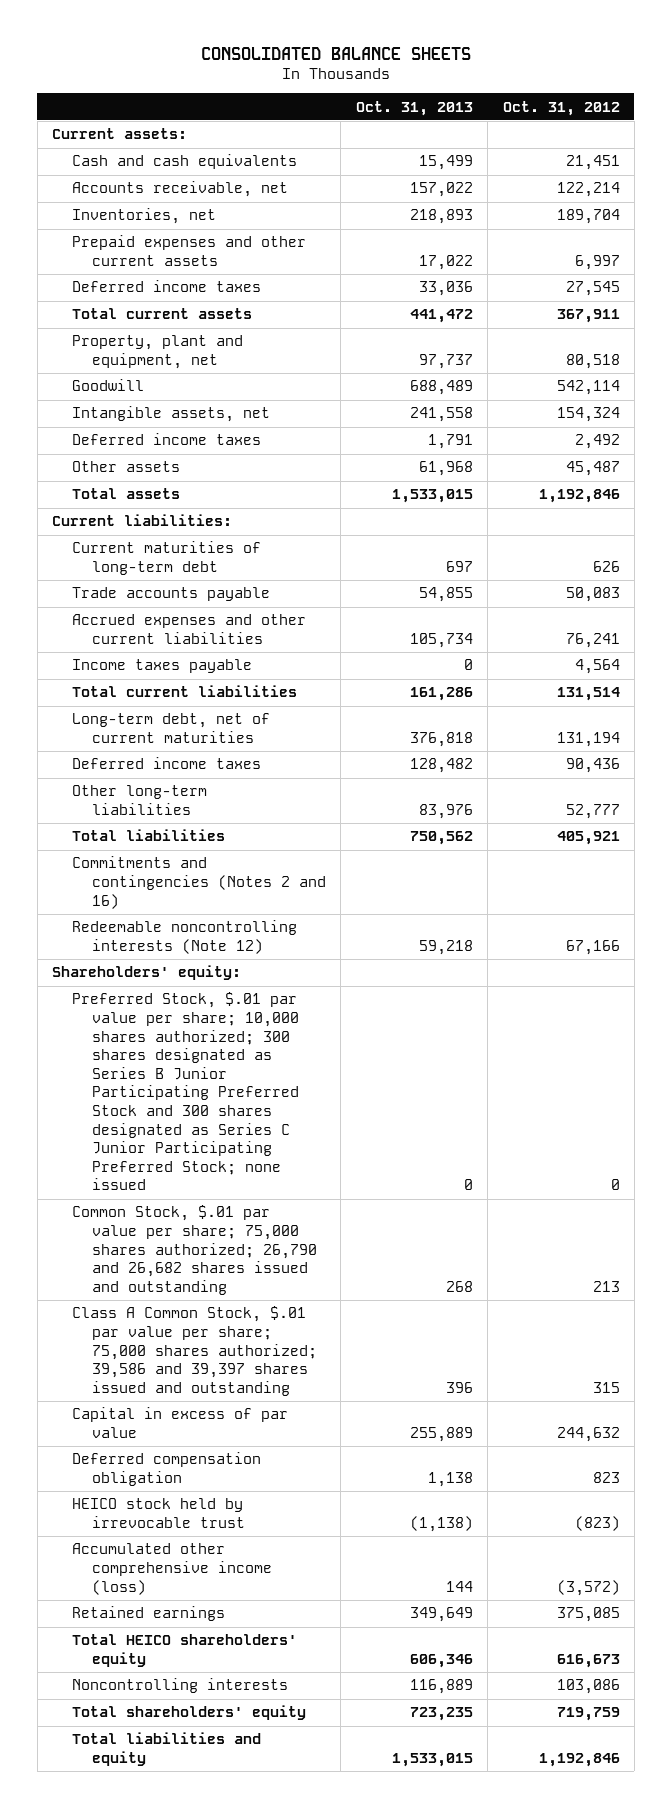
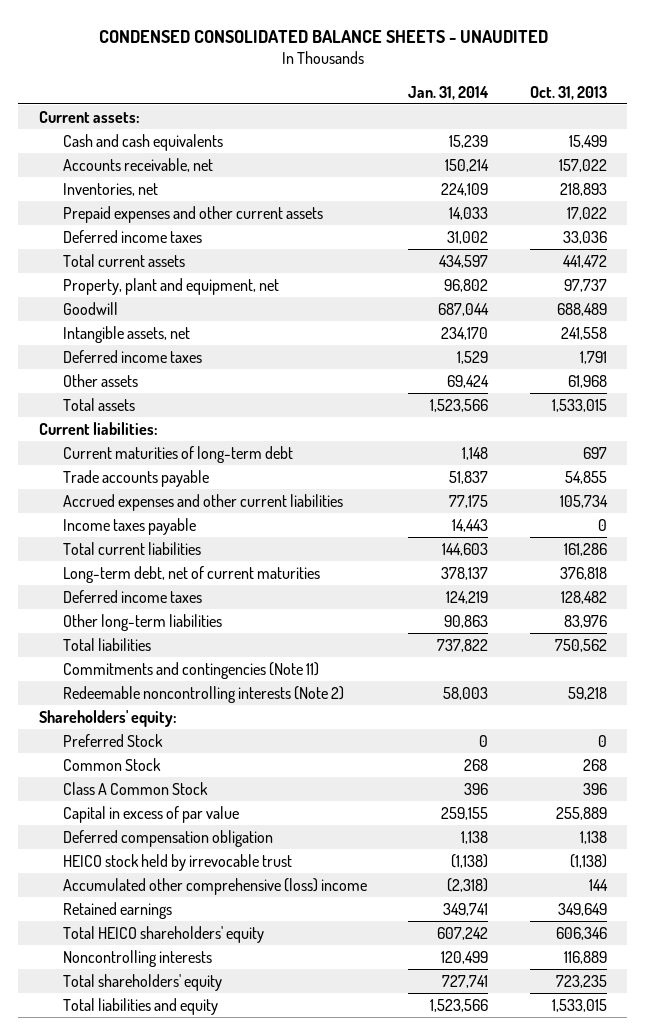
[200,46,471,60] CONSOLIDATED BALANCE SHEETS -> [98,29,548,43] CONDENSED CONSOLIDATED BALANCE SHEETS - UNAUDITED
[502,100,620,116] Oct. 31, 2012 -> none
none -> [408,85,490,100] Jan. 31, 2014
[72,856,326,909] Commitments and contingencies (Notes 2 and 16) -> [62,661,319,679] Commitments and contingencies (Note 11)
[72,920,298,954] Redeemable noncontrolling interests (Note 12) -> [62,685,344,703] Redeemable noncontrolling interests (Note 2)
[72,992,299,1191] Preferred Stock, $.01 par value per share; 10,000 shares authorized; 300 shares designated as Series B Junior Participating Preferred Stock and 300 shares designated as Series C Junior Participating Preferred Stock; none issued -> [62,733,163,747] Preferred Stock
[72,1205,317,1295] Common Stock, $.01 par value per share; 75,000 shares authorized; 26,790 and 26,682 shares issued and outstanding -> [62,757,161,771] Common Stock
[72,1306,317,1396] Class A Common Stock, $.01 par value per share; 75,000 shares authorized; 39,586 and 39,397 shares issued and outstanding -> [62,781,208,795] Class A Common Stock
[72,1543,272,1595] Accumulated other comprehensive income (loss) -> [62,877,367,895] Accumulated other comprehensive (loss) income

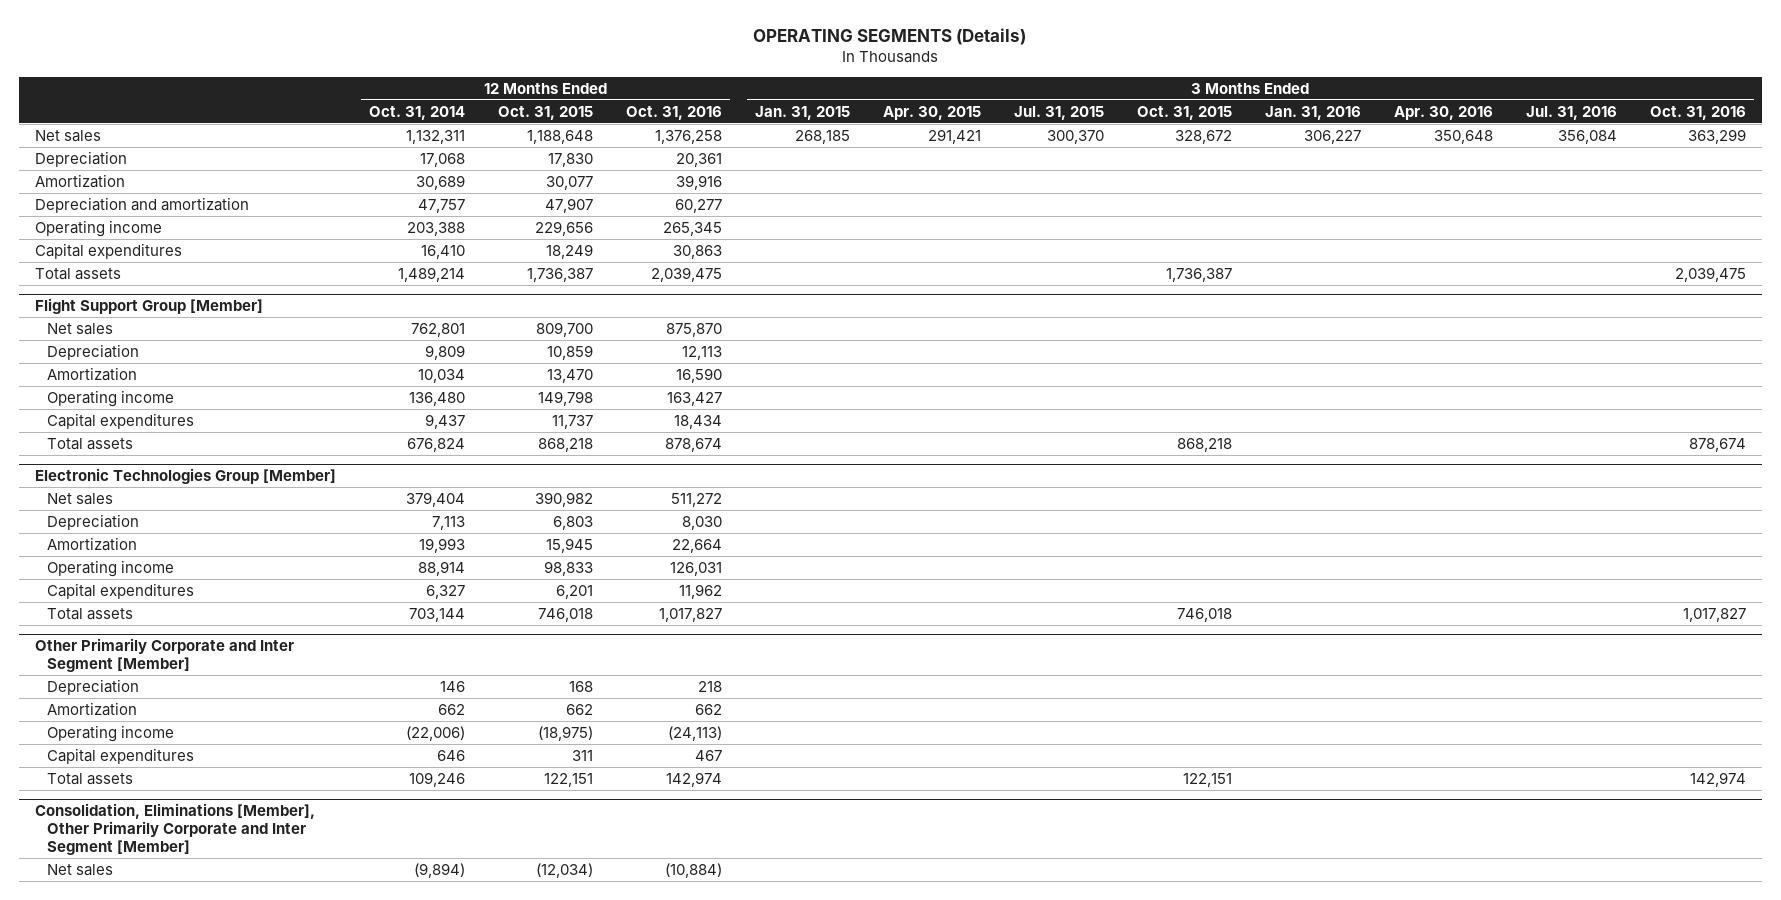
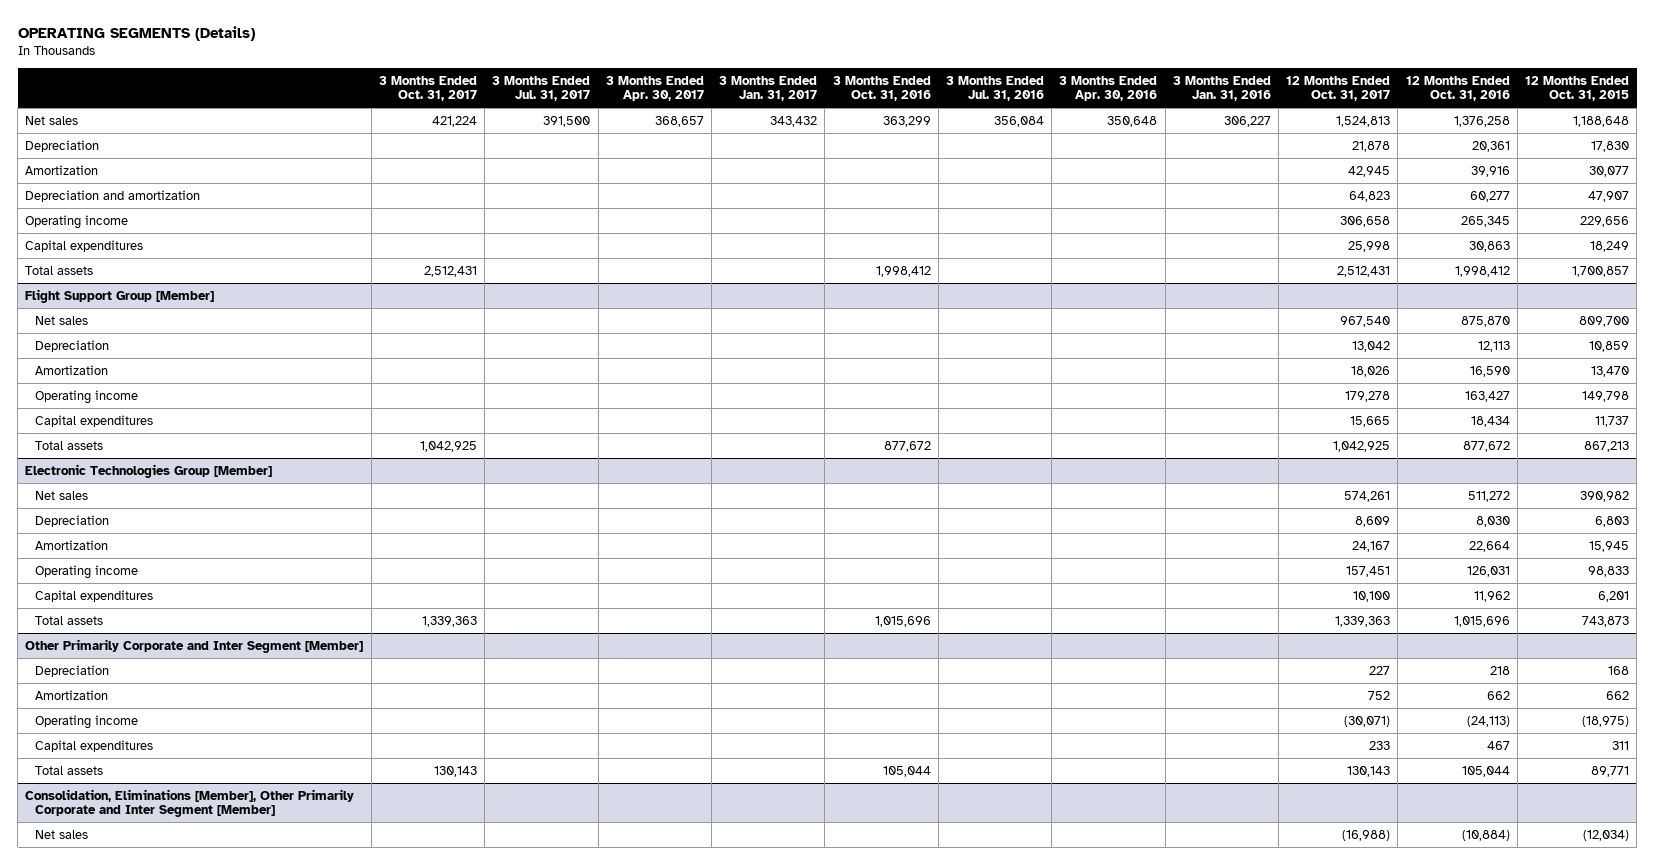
[369,105,466,120] Oct. 31, 2014 -> none
[754,105,850,120] Jan. 31, 2015 -> none
[882,105,981,120] Apr. 30, 2015 -> none
[1013,105,1104,120] Jul. 31, 2015 -> none
[1136,105,1232,120] Oct. 31, 2015 -> none
none -> [378,75,477,102] 3 Months Ended Oct. 31, 2017
none -> [492,75,591,102] 3 Months Ended Jul. 31, 2017
none -> [605,75,704,102] 3 Months Ended Apr. 30, 2017
none -> [719,75,818,102] 3 Months Ended Jan. 31, 2017
none -> [1286,75,1391,102] 12 Months Ended Oct. 31, 2017
[527,267,594,282] 1,736,387 -> [1572,265,1630,277] 1,700,857
[651,266,723,282] 2,039,475 -> [1454,265,1510,277] 1,998,412
[1674,266,1746,282] 2,039,475 -> [875,265,931,277] 1,998,412
[538,437,594,452] 868,218 -> [1584,440,1630,452] 867,213
[665,437,723,452] 878,674 -> [1462,440,1510,452] 877,672
[1688,437,1746,452] 878,674 -> [883,440,931,452] 877,672
[538,607,594,622] 746,018 -> [1582,615,1630,627] 743,873
[659,607,723,622] 1,017,827 -> [1453,615,1510,627] 1,015,696
[1682,607,1746,622] 1,017,827 -> [874,615,931,627] 1,015,696
[544,772,594,787] 122,151 -> [1591,765,1630,777] 89,771
[666,771,723,787] 142,974 -> [1461,765,1510,777] 105,044
[1689,771,1746,787] 142,974 -> [882,765,931,777] 105,044

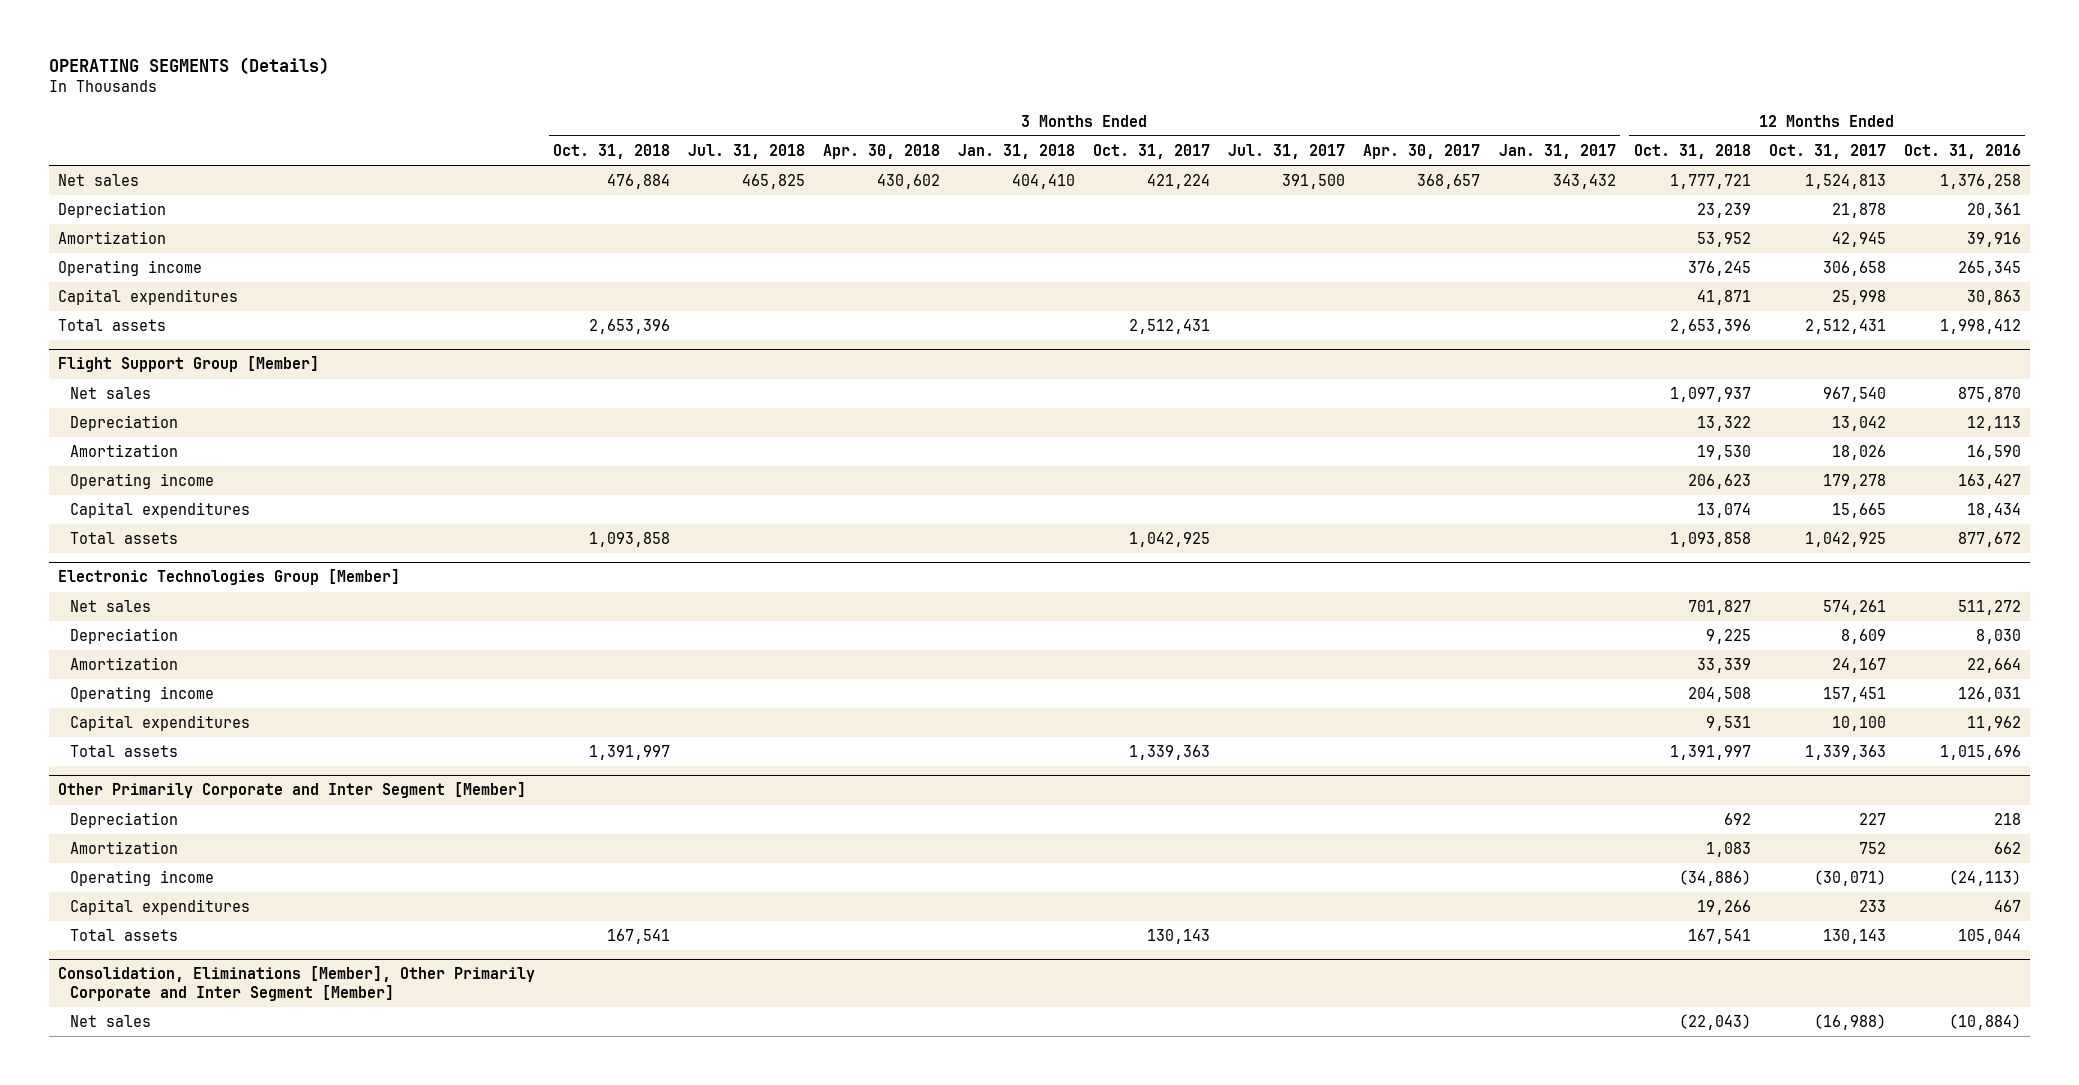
[832,75,931,102] 3 Months Ended Oct. 31, 2016 -> none
[945,75,1044,102] 3 Months Ended Jul. 31, 2016 -> none
[1059,75,1158,102] 3 Months Ended Apr. 30, 2016 -> none
[1172,75,1271,102] 3 Months Ended Jan. 31, 2016 -> none
[1525,75,1630,102] 12 Months Ended Oct. 31, 2015 -> none
none -> [553,144,671,160] Oct. 31, 2018
none -> [688,144,806,160] Jul. 31, 2018
none -> [823,144,941,160] Apr. 30, 2018
none -> [958,144,1076,160] Jan. 31, 2018
none -> [1633,144,1751,160] Oct. 31, 2018
[25,189,201,202] Depreciation and amortization -> none

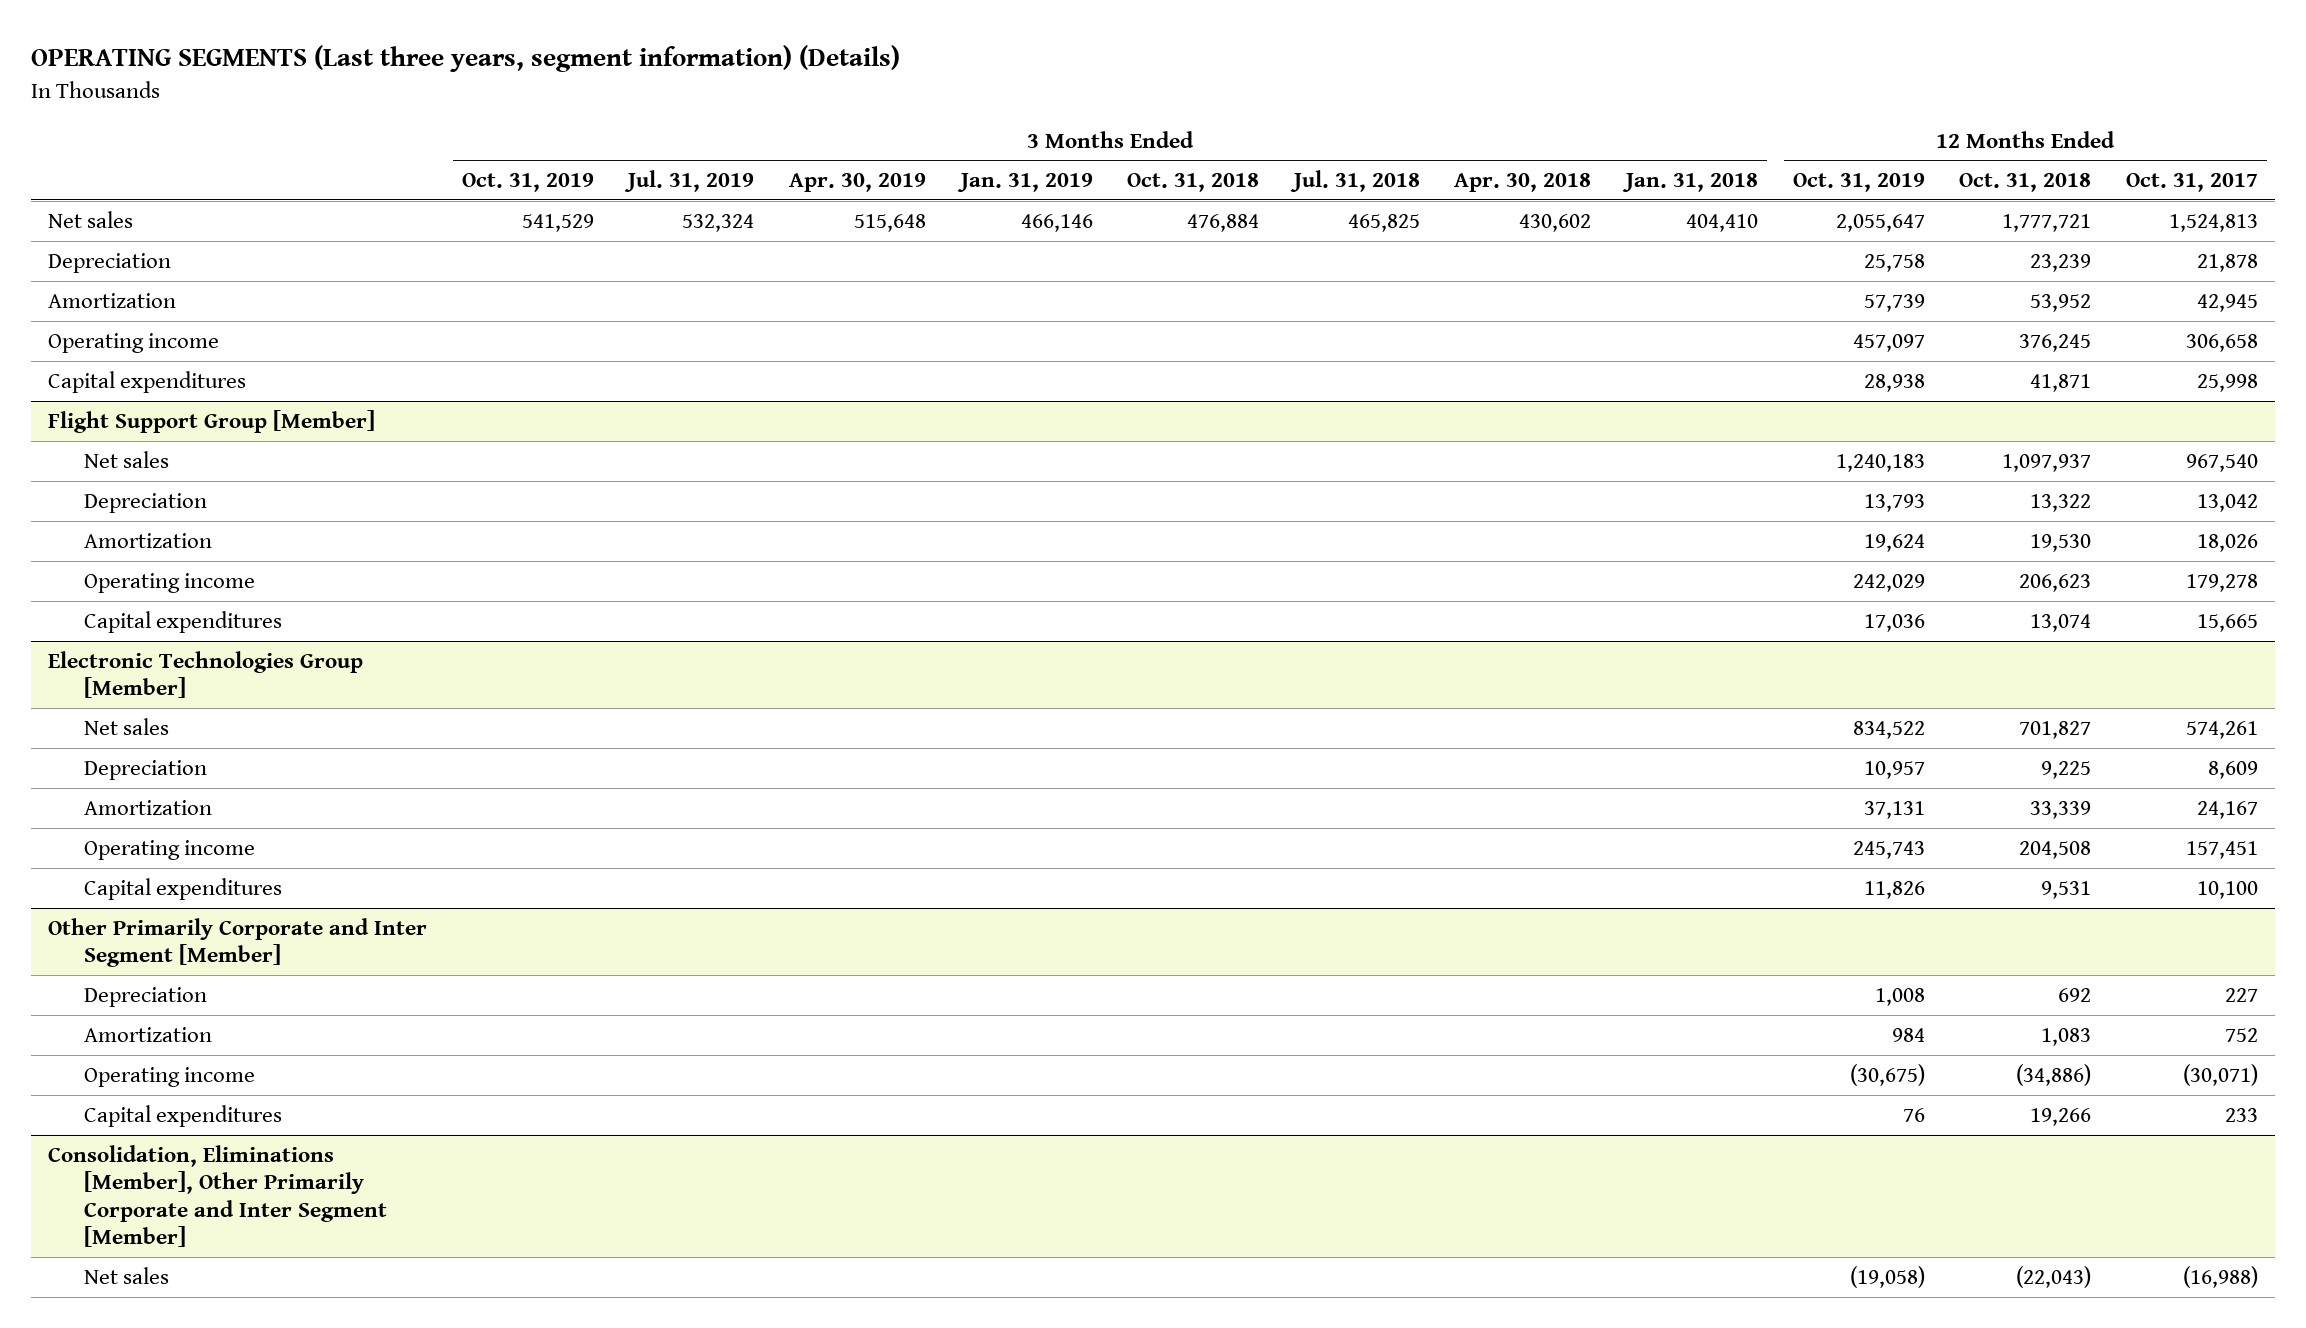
[48,56,329,75] OPERATING SEGMENTS (Details) -> [30,45,900,73] OPERATING SEGMENTS (Last three years, segment information) (Details)
[1093,144,1211,160] Oct. 31, 2017 -> none
[1228,144,1346,160] Jul. 31, 2017 -> none
[1363,144,1481,160] Apr. 30, 2017 -> none
[1498,144,1616,160] Jan. 31, 2017 -> none
[1903,144,2021,160] Oct. 31, 2016 -> none
none -> [461,173,594,193] Oct. 31, 2019
none -> [624,170,755,193] Jul. 31, 2019
none -> [788,173,926,193] Apr. 30, 2019
none -> [956,173,1093,193] Jan. 31, 2019
none -> [1792,173,1925,193] Oct. 31, 2019
[57,319,166,332] Total assets -> none
[70,532,179,545] Total assets -> none
[70,745,179,758] Total assets -> none
[70,929,179,942] Total assets -> none

